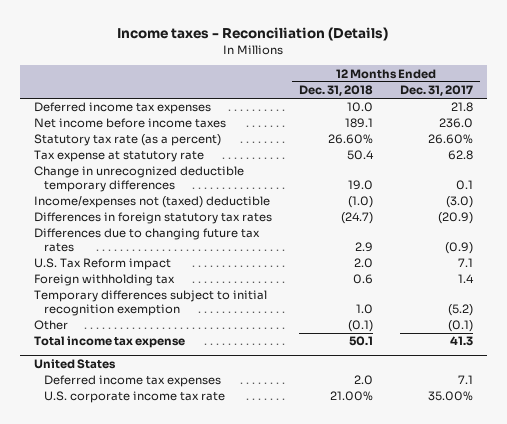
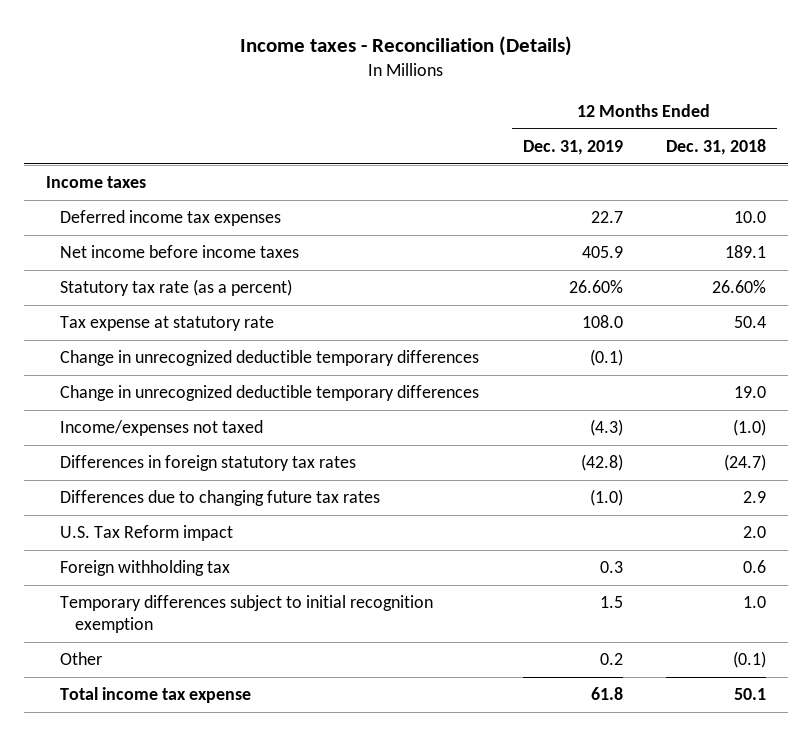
[400,84,474,96] Dec. 31, 2017 -> none
none -> [522,139,623,155] Dec. 31, 2019
none -> [45,176,146,189] Income taxes
none -> [60,350,480,367] Change in unrecognized deductible temporary differences
[33,196,270,209] Income/expenses not (taxed) deductible -> [60,420,264,437] Income/expenses not taxed
[33,359,116,370] United States -> none
[43,375,221,388] Deferred income tax expenses -> none
[43,391,225,404] U.S. corporate income tax rate -> none

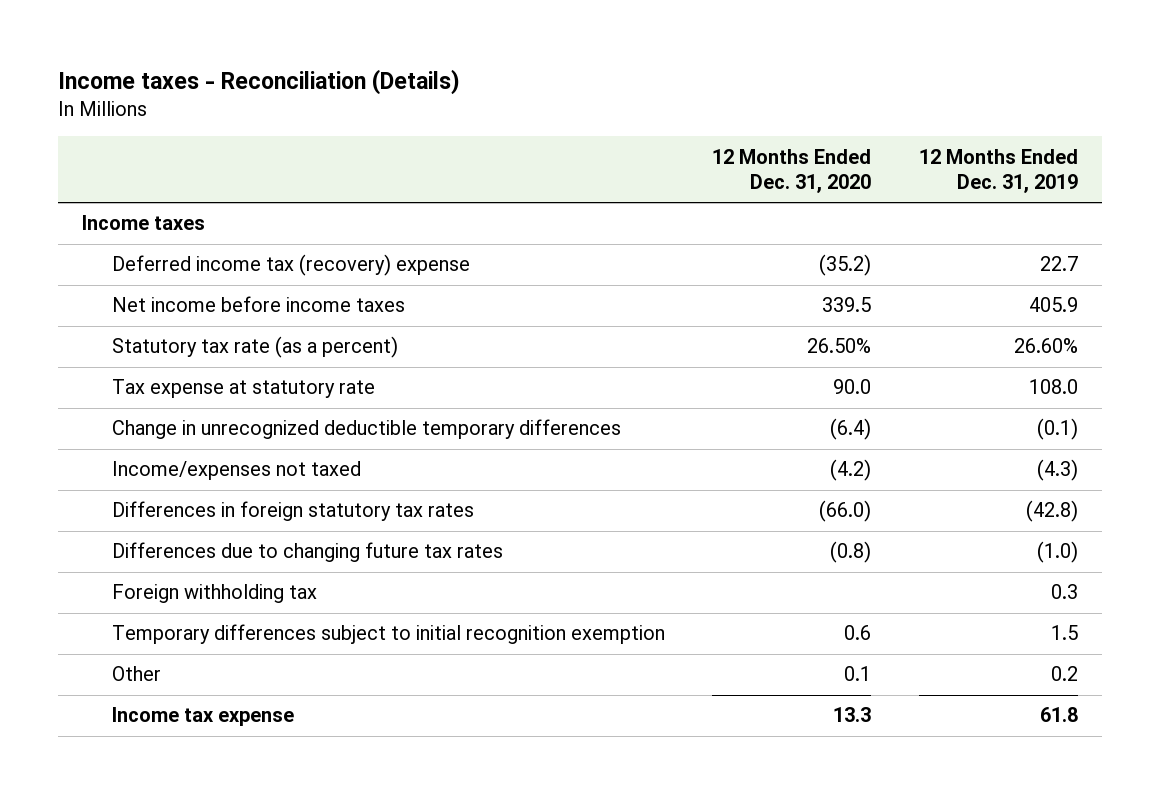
[666,138,767,155] Dec. 31, 2018 -> none
none -> [712,148,872,194] 12 Months Ended Dec. 31, 2020
[60,210,282,227] Deferred income tax expenses -> [111,254,470,277] Deferred income tax (recovery) expense
[60,385,480,402] Change in unrecognized deductible temporary differences -> none
[60,525,234,542] U.S. Tax Reform impact -> none
[60,687,252,704] Total income tax expense -> [111,707,294,727] Income tax expense

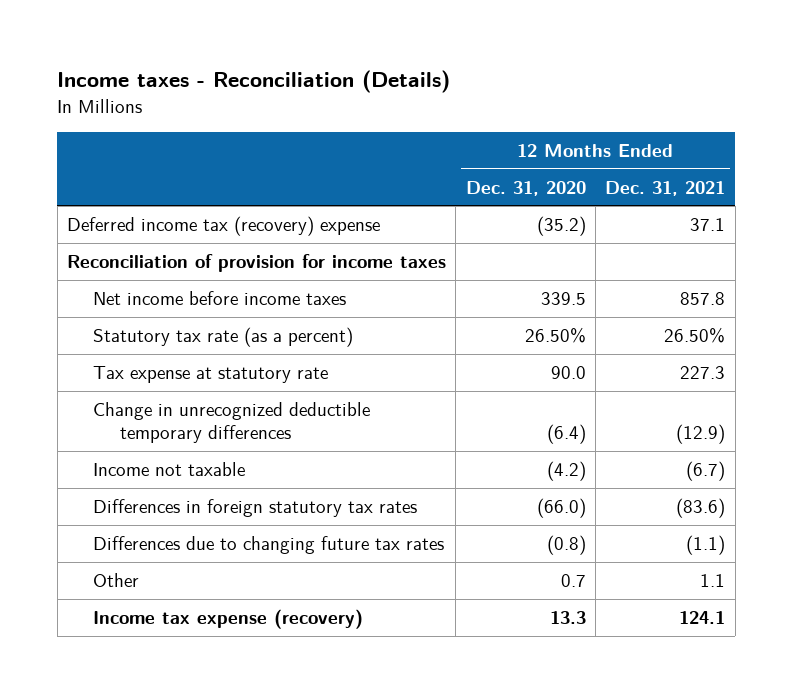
[919,148,1079,194] 12 Months Ended Dec. 31, 2019 -> none
none -> [605,180,726,196] Dec. 31, 2021
[81,215,205,231] Income taxes -> none
none -> [66,254,446,273] Reconciliation of provision for income taxes
[111,461,361,481] Income/expenses not taxed -> none
none -> [93,462,246,477] Income not taxable
[111,584,317,604] Foreign withholding tax -> none
[111,624,665,645] Temporary differences subject to initial recognition exemption -> none
[844,666,872,682] 0.1 -> [560,574,586,588] 0.7
[111,707,294,727] Income tax expense -> [93,609,364,630] Income tax expense (recovery)

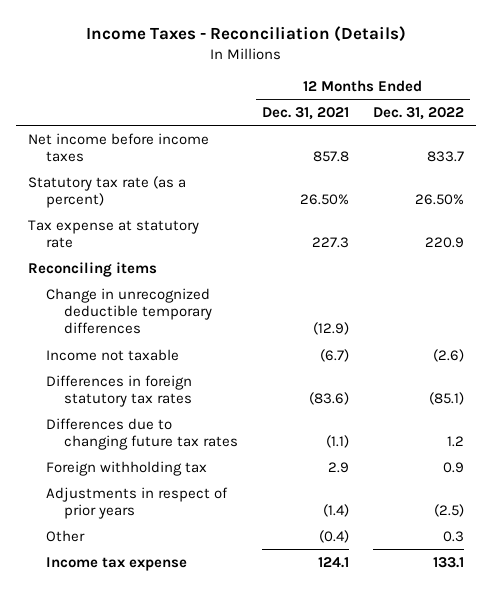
[57,69,451,93] Income taxes - Reconciliation (Details) -> [86,26,407,43] Income Taxes - Reconciliation (Details)
[465,180,586,196] Dec. 31, 2020 -> none
none -> [373,106,465,120] Dec. 31, 2022
[66,216,380,237] Deferred income tax (recovery) expense -> none
[66,254,446,273] Reconciliation of provision for income taxes -> none
none -> [28,261,158,277] Reconciling items
none -> [45,460,207,476] Foreign withholding tax
none -> [45,486,228,519] Adjustments in respect of prior years
[700,574,726,588] 1.1 -> [318,529,349,543] (0.4)
[93,609,364,630] Income tax expense (recovery) -> [45,556,187,571] Income tax expense

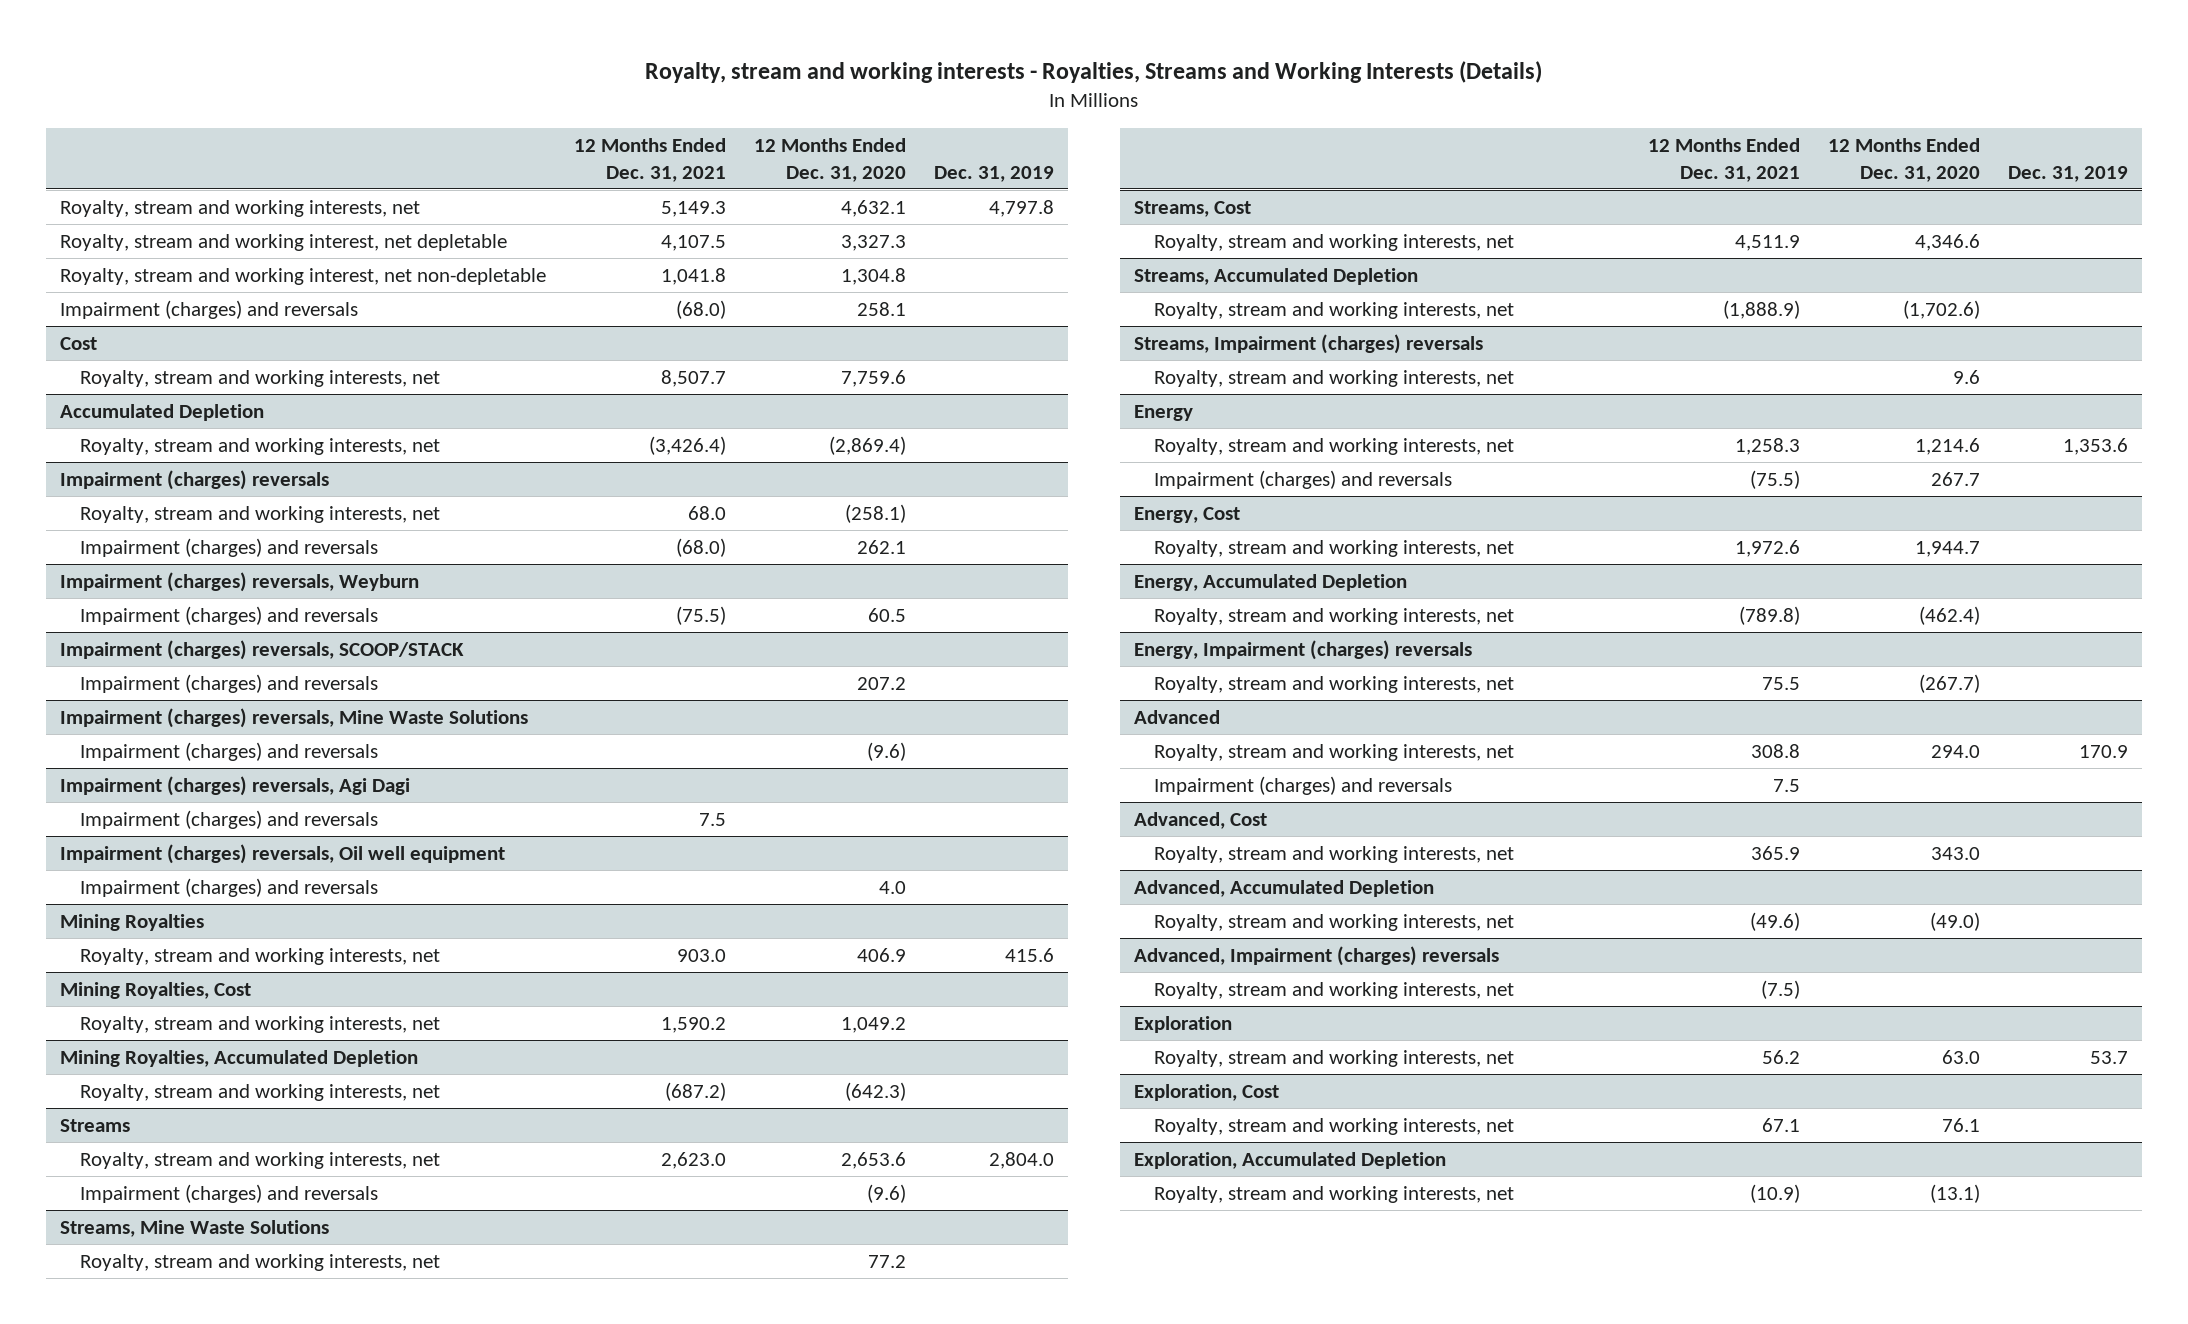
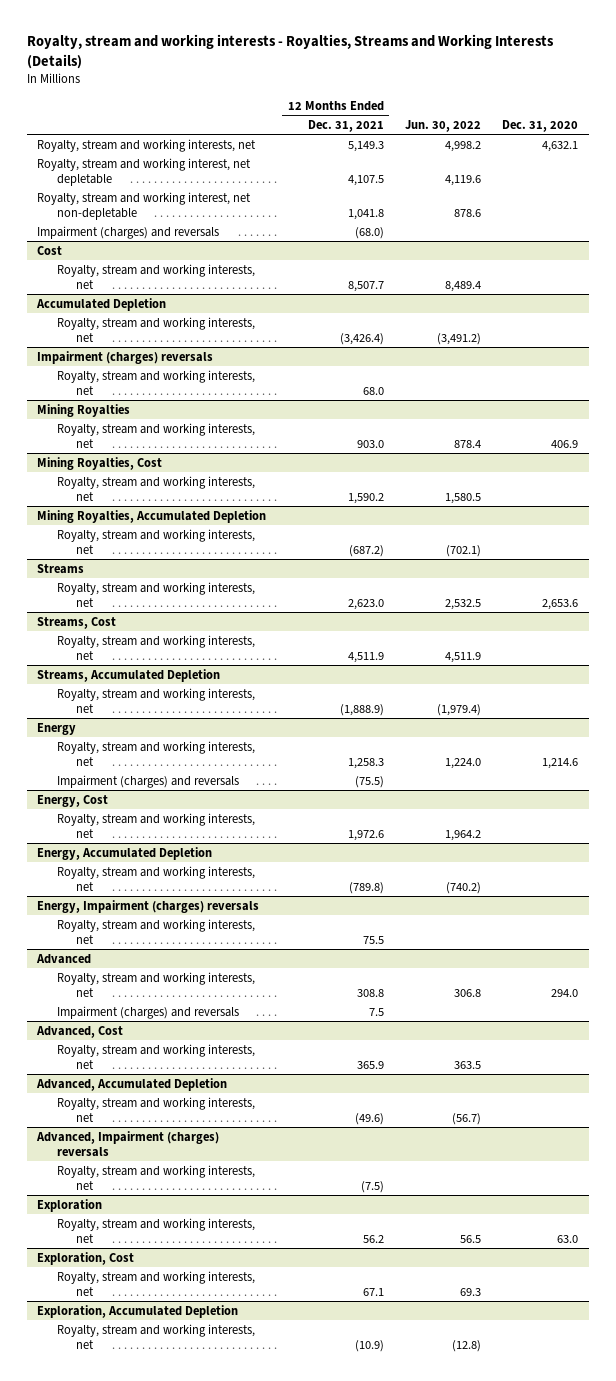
[754,137,907,182] 12 Months Ended Dec. 31, 2020 -> none
[933,165,1054,182] Dec. 31, 2019 -> none
none -> [405,119,482,132] Jun. 30, 2022
none -> [502,119,579,132] Dec. 31, 2020
[79,537,378,557] Impairment (charges) and reversals -> none
[60,571,420,592] Impairment (charges) reversals, Weyburn -> none
[79,605,378,625] Impairment (charges) and reversals -> none
[60,639,465,660] Impairment (charges) reversals, SCOOP/STACK -> none
[79,673,378,693] Impairment (charges) and reversals -> none
[60,707,529,728] Impairment (charges) reversals, Mine Waste Solutions -> none
[79,741,378,761] Impairment (charges) and reversals -> none
[60,775,411,796] Impairment (charges) reversals, Agi Dagi -> none
[79,809,378,829] Impairment (charges) and reversals -> none
[60,843,506,864] Impairment (charges) reversals, Oil well equipment -> none
[79,877,378,897] Impairment (charges) and reversals -> none
[79,1183,378,1203] Impairment (charges) and reversals -> none
[60,1219,330,1237] Streams, Mine Waste Solutions -> none
[79,1253,440,1271] Royalty, stream and working interests, net -> none
[1134,333,1484,354] Streams, Impairment (charges) reversals -> none
[1154,369,1515,387] Royalty, stream and working interests, net -> none

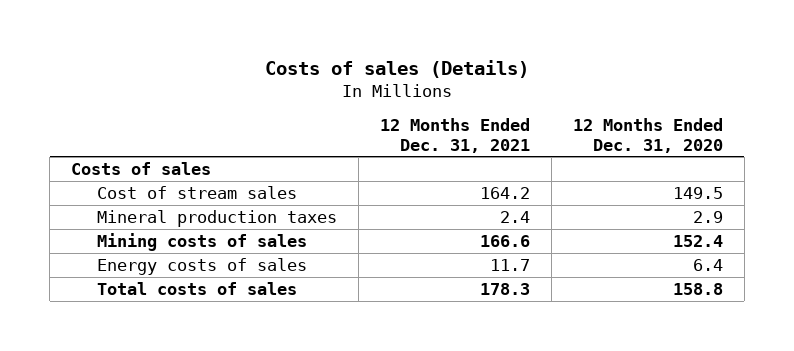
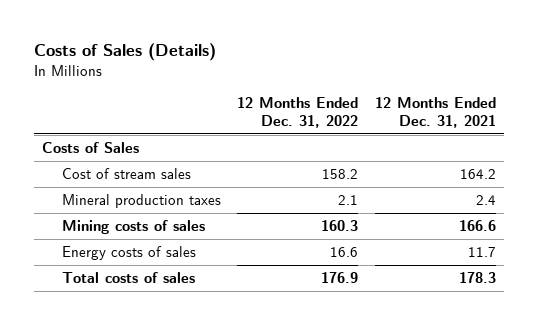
[265,60,530,79] Costs of sales (Details) -> [34,43,217,62] Costs of Sales (Details)
[572,118,723,153] 12 Months Ended Dec. 31, 2020 -> none
none -> [237,97,359,128] 12 Months Ended Dec. 31, 2022
[71,161,212,175] Costs of sales -> [42,142,140,154] Costs of Sales

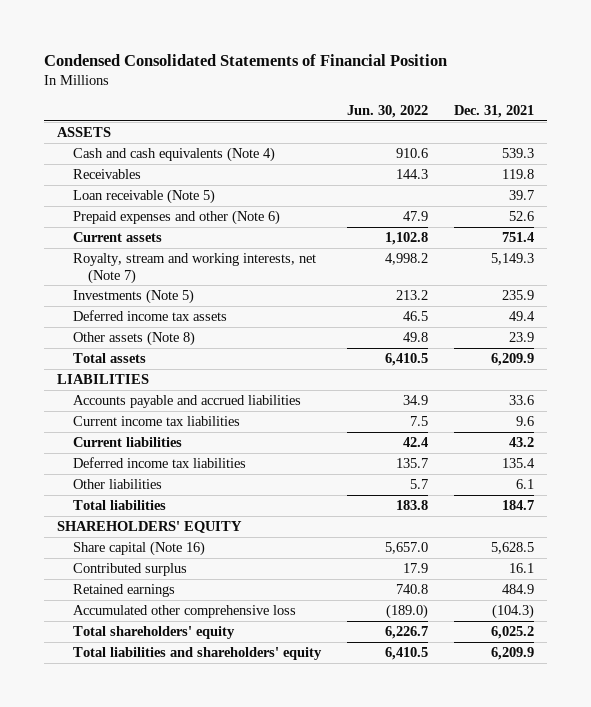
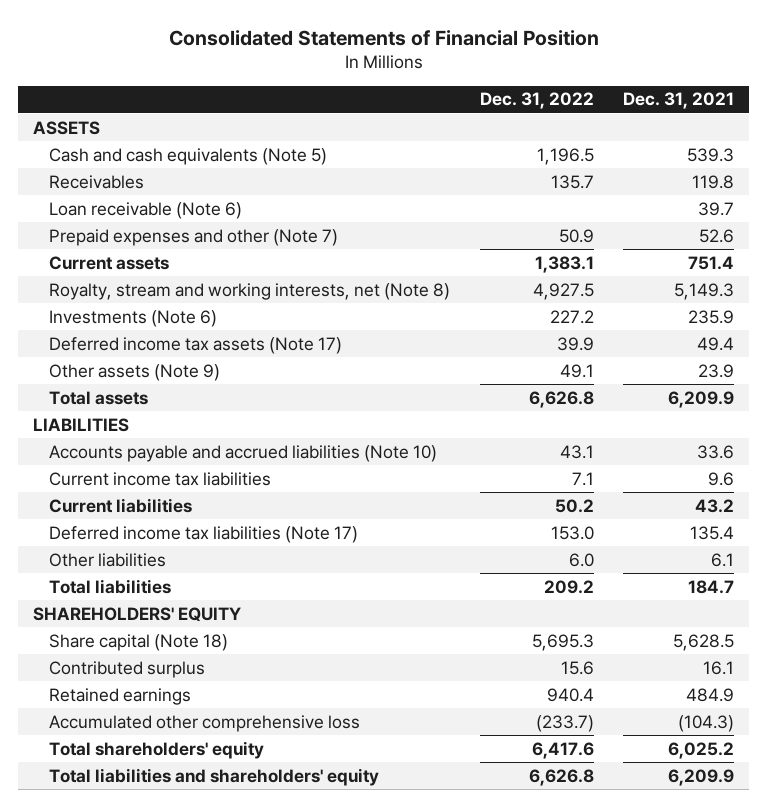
[43,54,447,67] Condensed Consolidated Statements of Financial Position -> [168,30,599,47] Consolidated Statements of Financial Position
[346,104,428,118] Jun. 30, 2022 -> none
none -> [479,92,594,110] Dec. 31, 2022
[72,147,275,163] Cash and cash equivalents (Note 4) -> [49,147,328,165] Cash and cash equivalents (Note 5)
[72,189,215,205] Loan receivable (Note 5) -> [49,201,243,219] Loan receivable (Note 6)
[72,210,280,226] Prepaid expenses and other (Note 6) -> [49,228,339,246] Prepaid expenses and other (Note 7)
[72,253,316,284] Royalty, stream and working interests, net (Note 7) -> [49,282,451,300] Royalty, stream and working interests, net (Note 8)
[72,289,194,305] Investments (Note 5) -> [49,309,218,327] Investments (Note 6)
[72,310,227,322] Deferred income tax assets -> [49,336,343,354] Deferred income tax assets (Note 17)
[72,331,195,347] Other assets (Note 8) -> [49,363,221,381] Other assets (Note 9)
[72,395,301,409] Accounts payable and accrued liabilities -> [49,444,438,462] Accounts payable and accrued liabilities (Note 10)
[72,457,246,469] Deferred income tax liabilities -> [49,525,359,543] Deferred income tax liabilities (Note 17)
[72,541,205,557] Share capital (Note 16) -> [49,633,229,651] Share capital (Note 18)

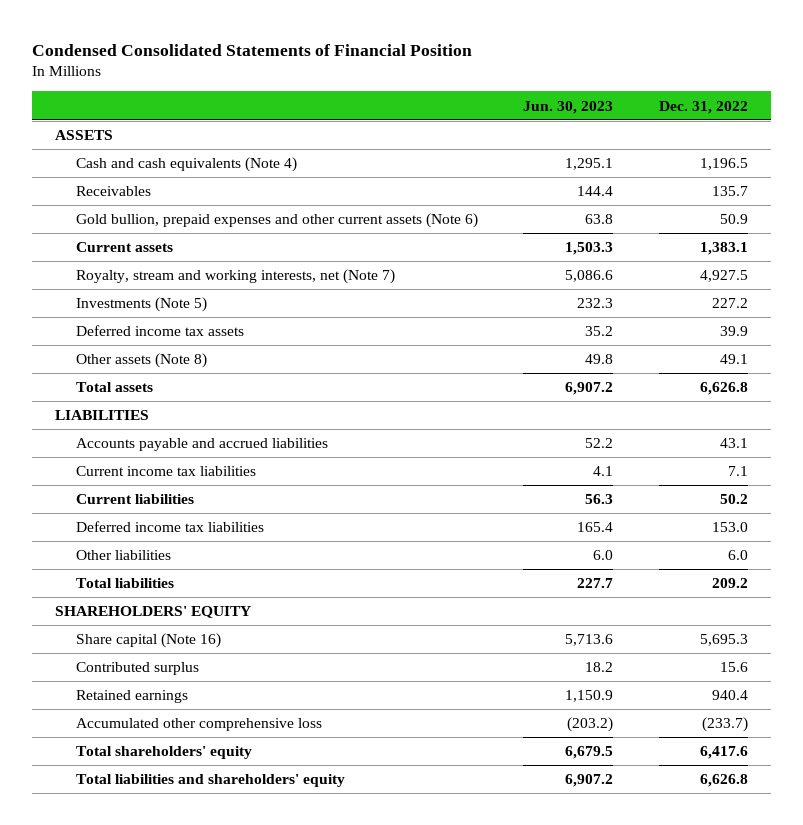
[168,30,599,47] Consolidated Statements of Financial Position -> [31,43,472,56] Condensed Consolidated Statements of Financial Position
[623,92,735,110] Dec. 31, 2021 -> none
none -> [523,100,614,114] Jun. 30, 2023
[49,147,328,165] Cash and cash equivalents (Note 5) -> [75,157,297,173] Cash and cash equivalents (Note 4)
[49,201,243,219] Loan receivable (Note 6) -> none
[49,228,339,246] Prepaid expenses and other (Note 7) -> [75,213,478,229] Gold bullion, prepaid expenses and other current assets (Note 6)
[49,282,451,300] Royalty, stream and working interests, net (Note 8) -> [75,269,395,285] Royalty, stream and working interests, net (Note 7)
[49,309,218,327] Investments (Note 6) -> [75,297,207,313] Investments (Note 5)
[49,336,343,354] Deferred income tax assets (Note 17) -> [75,325,244,337] Deferred income tax assets
[49,363,221,381] Other assets (Note 9) -> [75,353,207,369] Other assets (Note 8)
[49,444,438,462] Accounts payable and accrued liabilities (Note 10) -> [75,438,328,452] Accounts payable and accrued liabilities
[49,525,359,543] Deferred income tax liabilities (Note 17) -> [75,521,264,533] Deferred income tax liabilities
[49,633,229,651] Share capital (Note 18) -> [75,633,221,649] Share capital (Note 16)

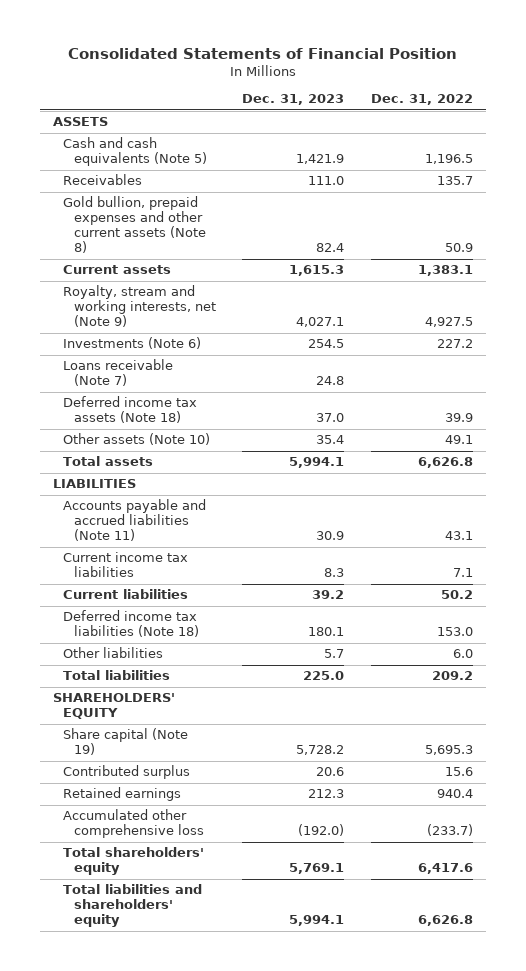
[31,43,472,56] Condensed Consolidated Statements of Financial Position -> [67,47,457,59] Consolidated Statements of Financial Position
[523,100,614,114] Jun. 30, 2023 -> none
none -> [242,94,345,106] Dec. 31, 2023
[75,157,297,173] Cash and cash equivalents (Note 4) -> [63,137,207,167] Cash and cash equivalents (Note 5)
[75,213,478,229] Gold bullion, prepaid expenses and other current assets (Note 6) -> [63,196,206,254] Gold bullion, prepaid expenses and other current assets (Note 8)
[75,269,395,285] Royalty, stream and working interests, net (Note 7) -> [63,285,216,328] Royalty, stream and working interests, net (Note 9)
[75,297,207,313] Investments (Note 5) -> [63,337,202,350] Investments (Note 6)
none -> [63,359,174,387] Loans receivable (Note 7)
[75,325,244,337] Deferred income tax assets -> [63,396,198,424] Deferred income tax assets (Note 18)
[75,353,207,369] Other assets (Note 8) -> [63,433,211,446] Other assets (Note 10)
[75,438,328,452] Accounts payable and accrued liabilities -> [63,499,207,542] Accounts payable and accrued liabilities (Note 11)
[75,521,264,533] Deferred income tax liabilities -> [63,610,199,638] Deferred income tax liabilities (Note 18)
[75,633,221,649] Share capital (Note 16) -> [63,728,189,756] Share capital (Note 19)

